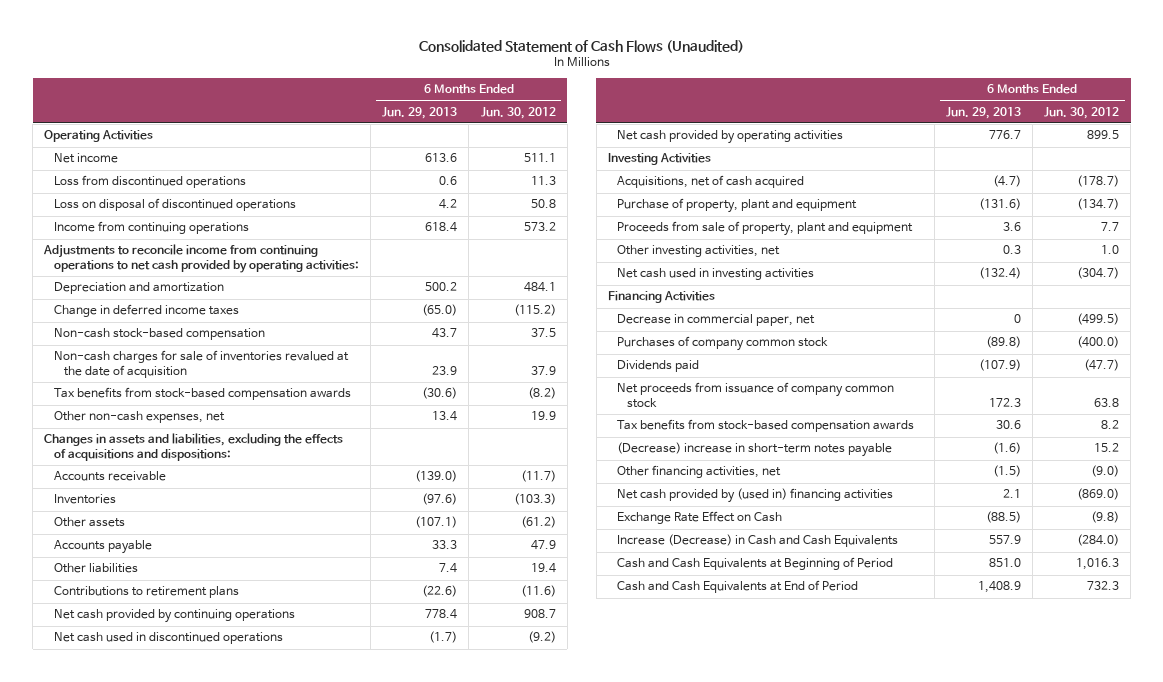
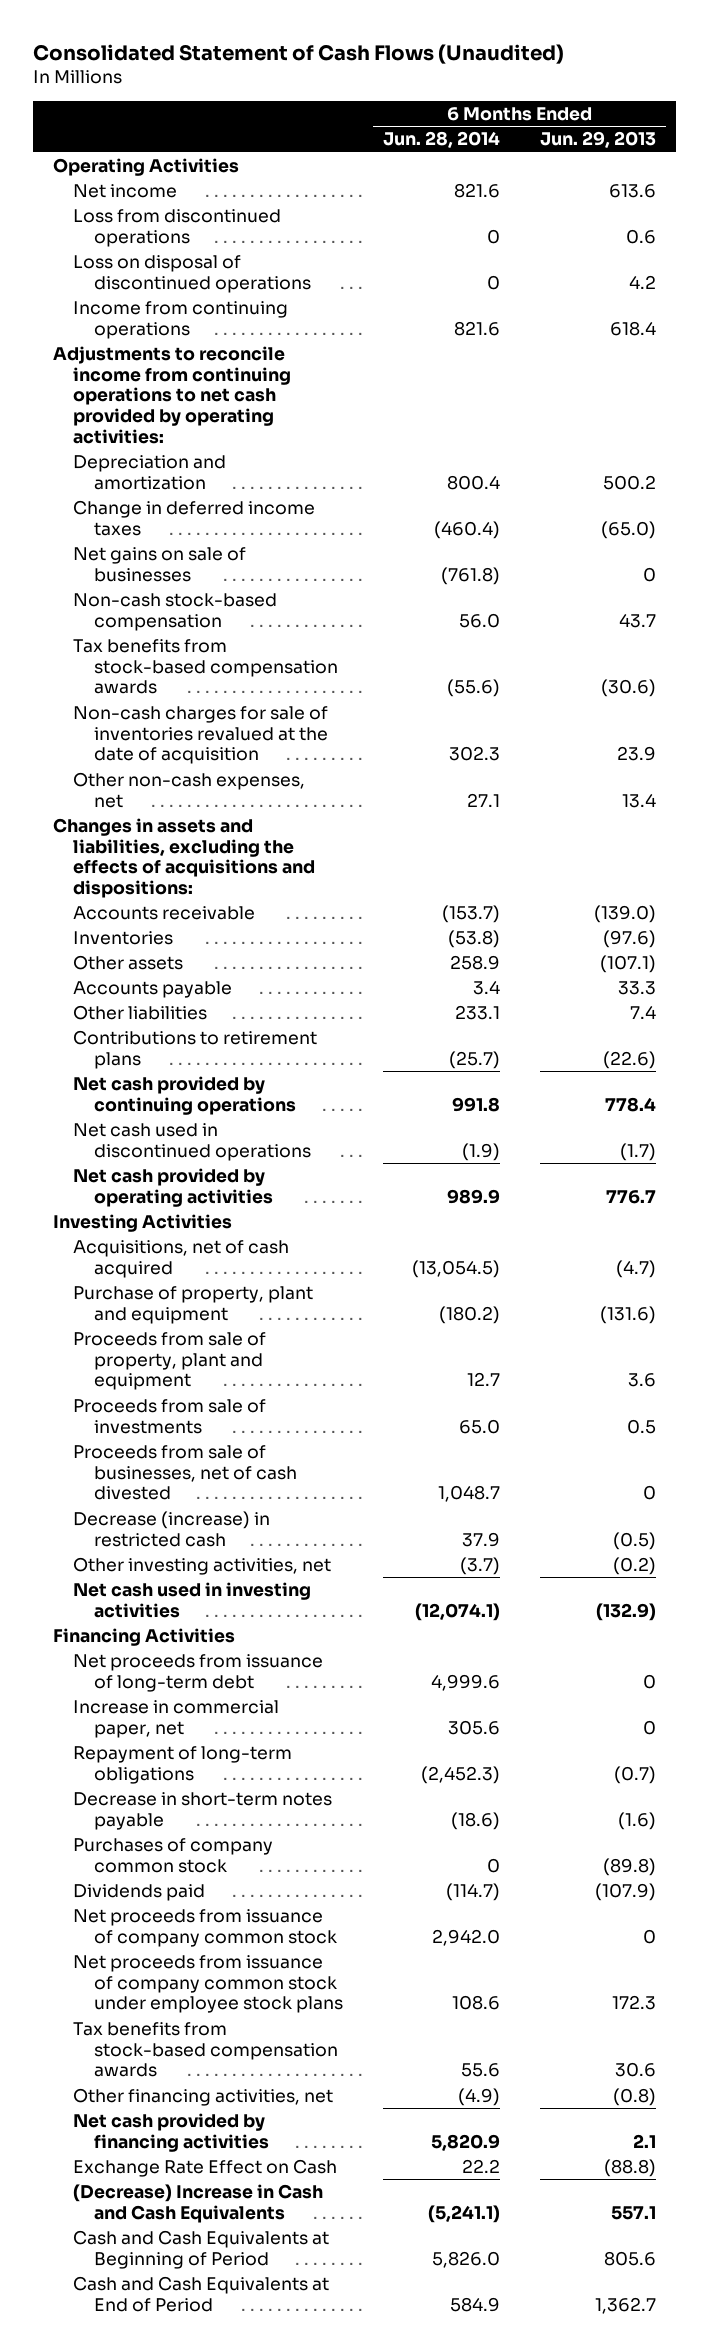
[480,106,556,119] Jun. 30, 2012 -> none
none -> [383,131,501,149] Jun. 28, 2014
none -> [73,547,247,582] Net gains on sale of businesses
[54,350,350,378] Non-cash charges for sale of inventories revalued at the date of acquisition -> [73,706,329,765] Non-cash charges for sale of inventories revalued at the date of acquisition
none -> [73,1399,267,1434] Proceeds from sale of investments
none -> [73,1445,297,1501] Proceeds from sale of businesses, net of cash divested
none -> [73,1511,271,1547] Decrease (increase) in restricted cash
[1002,245,1021,255] 0.3 -> [613,1557,657,1576] (0.2)
[978,267,1021,280] (132.4) -> [596,1602,657,1621] (132.9)
none -> [73,1654,324,1692] Net proceeds from issuance of long-term debt
[617,314,816,327] Decrease in commercial paper, net -> [73,1700,280,1738] Increase in commercial paper, net
none -> [73,1746,293,1784] Repayment of long-term obligations
none -> [73,1792,333,1830] Decrease in short-term notes payable
[988,397,1021,407] 172.3 -> [643,1928,657,1944] 0
none -> [73,1955,343,2014] Net proceeds from issuance of company common stock under employee stock plans
[617,442,893,458] (Decrease) increase in short-term notes payable -> none
[992,465,1021,478] (1.5) -> [613,2088,657,2107] (0.8)
[617,488,894,504] Net cash provided by (used in) financing activities -> [73,2113,269,2152] Net cash provided by financing activities
[985,511,1021,524] (88.5) -> [604,2159,657,2178] (88.8)
[617,534,899,548] Increase (Decrease) in Cash and Cash Equivalents -> [73,2184,324,2223] (Decrease) Increase in Cash and Cash Equivalents
[988,535,1021,545] 557.9 -> [611,2205,657,2220] 557.1
[988,558,1021,568] 851.0 -> [604,2250,657,2266] 805.6
[977,581,1021,594] 1,408.9 -> [595,2296,657,2314] 1,362.7

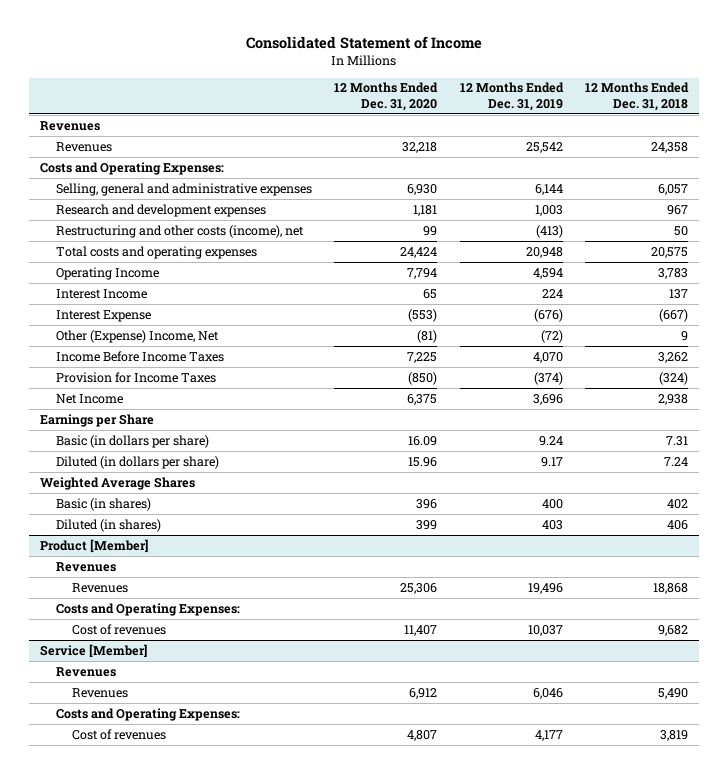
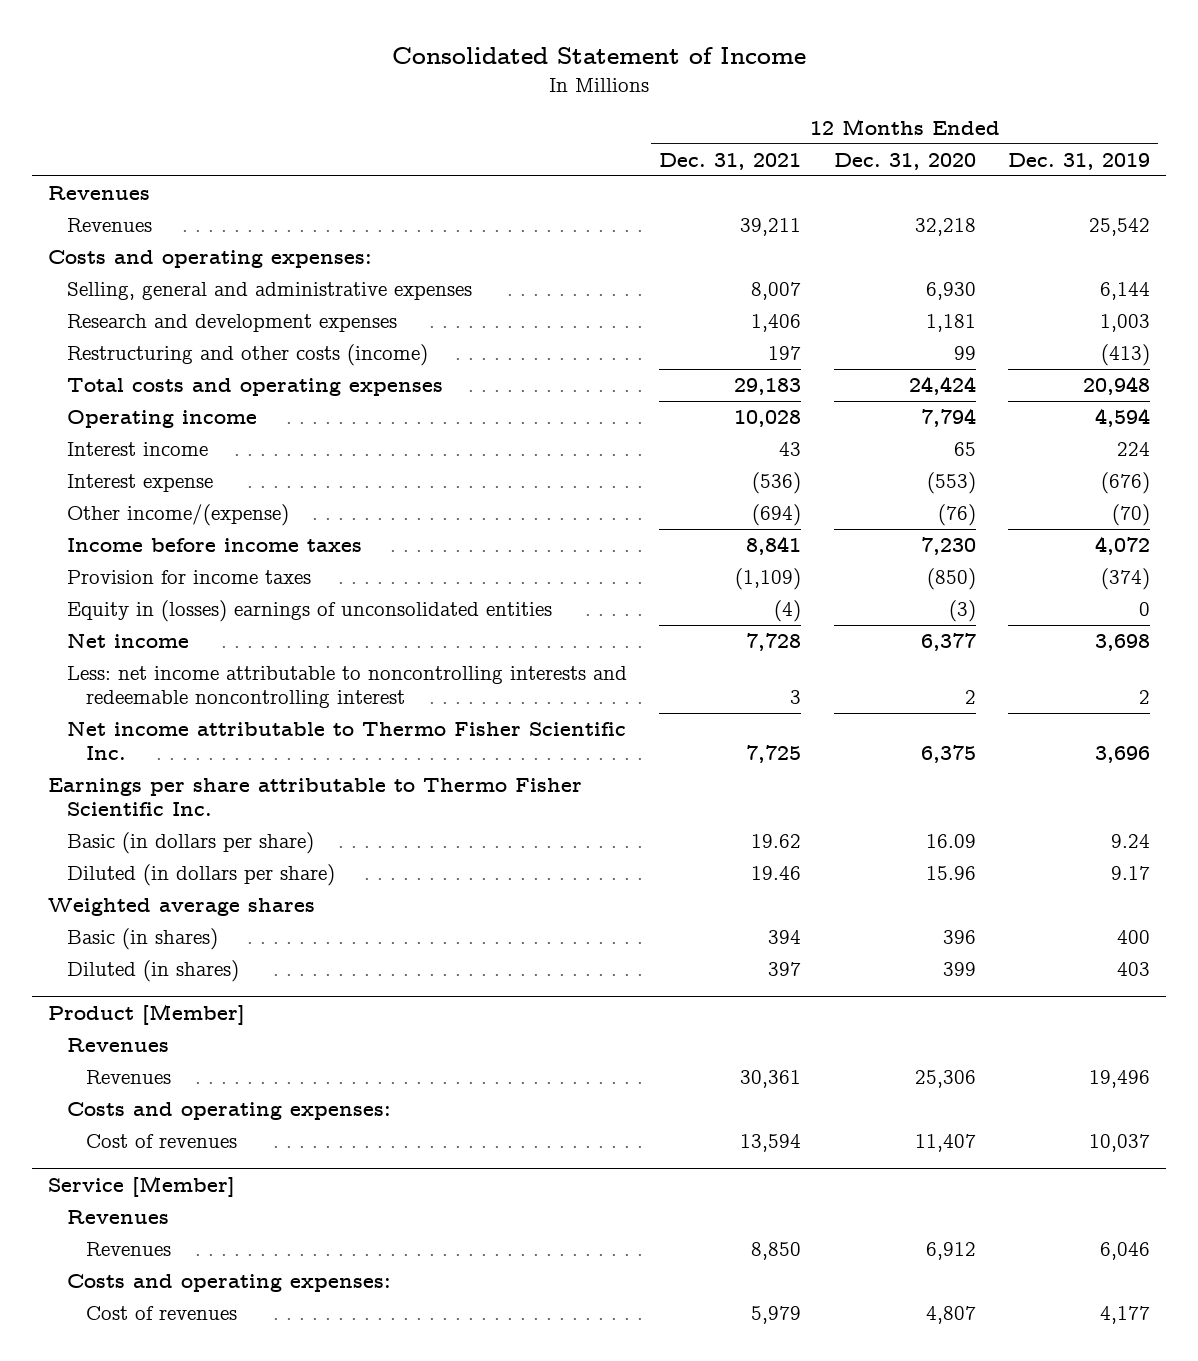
[585,82,690,112] 12 Months Ended Dec. 31, 2018 -> none
none -> [659,152,802,170] Dec. 31, 2021
[39,161,224,175] Costs and Operating Expenses: -> [48,250,373,269] Costs and operating expenses:
[55,224,304,238] Restructuring and other costs (income), net -> [67,344,429,367] Restructuring and other costs (income)
[55,266,159,280] Operating Income -> [67,410,258,429] Operating income
[55,288,147,299] Interest Income -> [67,442,209,457] Interest income
[55,309,151,322] Interest Expense -> [67,474,214,493] Interest expense
[55,329,219,343] Other (Expense) Income, Net -> [67,504,290,527] Other income/(expense)
[417,329,438,343] (81) -> [937,504,976,527] (76)
[540,329,563,343] (72) -> [1111,504,1150,527] (70)
[55,350,224,362] Income Before Income Taxes -> [67,538,363,553] Income before income taxes
[407,351,438,363] 7,225 -> [920,537,976,556] 7,230
[532,351,563,363] 4,070 -> [1094,536,1150,556] 4,072
[55,371,216,383] Provision for Income Taxes -> [67,570,312,585] Provision for income taxes
none -> [67,600,553,623] Equity in (losses) earnings of unconsolidated entities
none -> [67,633,190,649] Net income
none -> [67,666,628,708] Less: net income attributable to noncontrolling interests and redeemable noncontrolling interest
[55,393,123,404] Net Income -> [67,721,627,760] Net income attributable to Thermo Fisher Scientific Inc.
[39,413,154,427] Earnings per Share -> [48,778,583,816] Earnings per share attributable to Thermo Fisher Scientific Inc.
[39,476,195,490] Weighted Average Shares -> [48,898,316,917] Weighted average shares
[55,602,240,616] Costs and Operating Expenses: -> [67,1102,392,1121] Costs and operating expenses:
[55,707,240,721] Costs and Operating Expenses: -> [67,1274,392,1293] Costs and operating expenses:

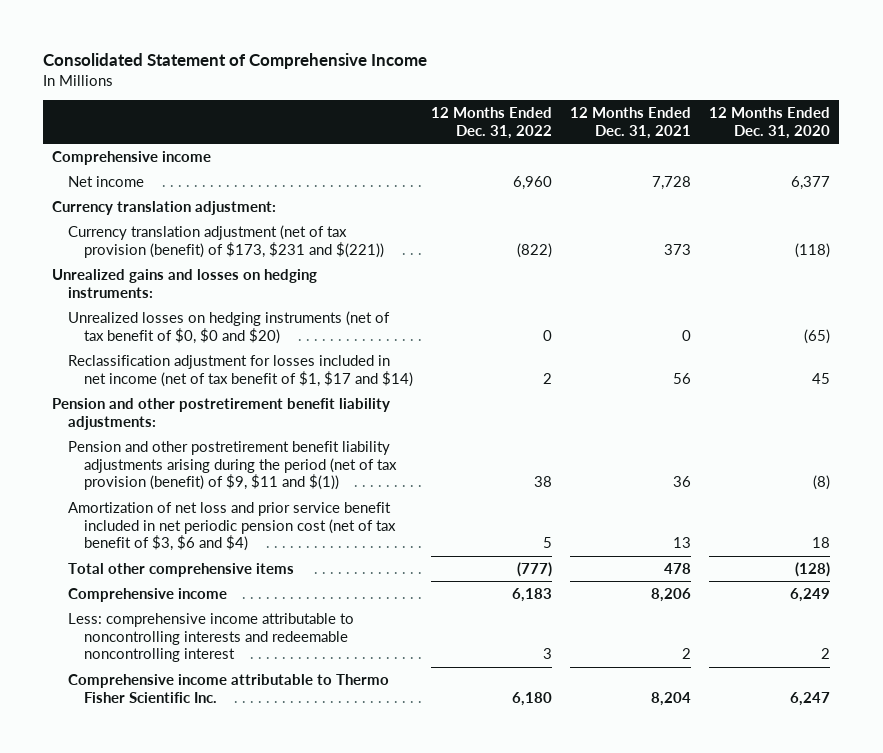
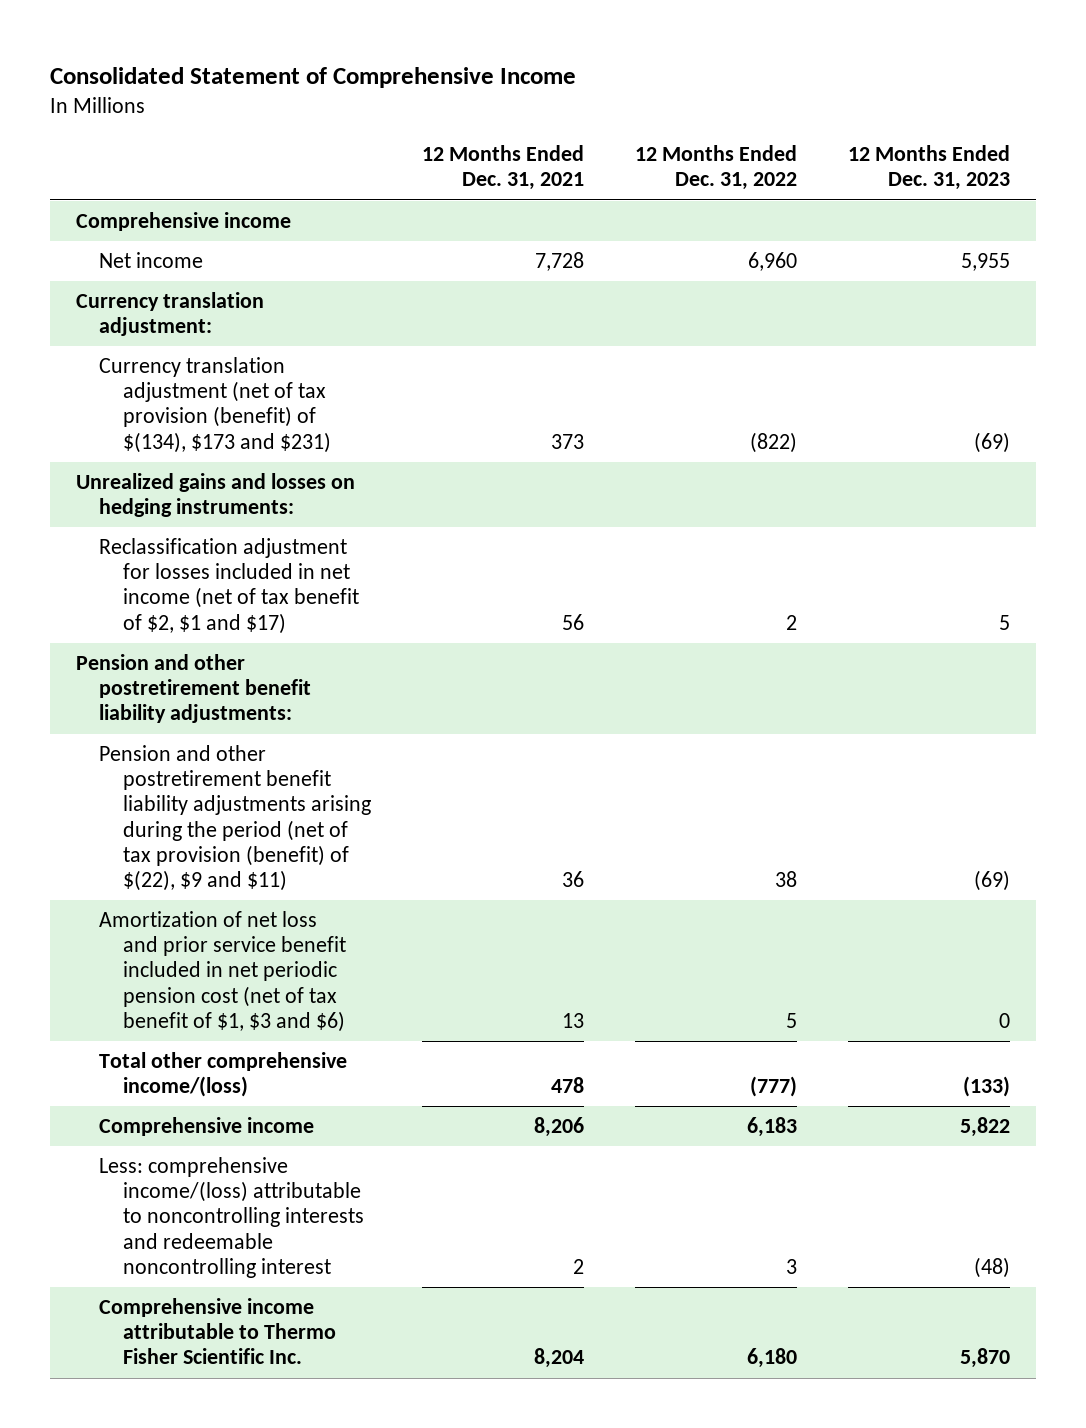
[709,106,831,139] 12 Months Ended Dec. 31, 2020 -> none
none -> [848,145,1011,191] 12 Months Ended Dec. 31, 2023
[68,224,385,258] Currency translation adjustment (net of tax provision (benefit) of $173, $231 and $(221)) -> [99,357,331,453] Currency translation adjustment (net of tax provision (benefit) of $(134), $173 and $231)
[68,310,391,344] Unrealized losses on hedging instruments (net of tax benefit of $0, $0 and $20) -> none
[68,354,414,387] Reclassification adjustment for losses included in net income (net of tax benefit of $1, $17 and $14) -> [99,538,359,634] Reclassification adjustment for losses included in net income (net of tax benefit of $2, $1 and $17)
[68,440,398,491] Pension and other postretirement benefit liability adjustments arising during the period (net of tax provision (benefit) of $9, $11 and $(1)) -> [99,745,371,892] Pension and other postretirement benefit liability adjustments arising during the period (net of tax provision (benefit) of $(22), $9 and $11)
[68,501,397,552] Amortization of net loss and prior service benefit included in net periodic pension cost (net of tax benefit of $3, $6 and $4) -> [99,911,346,1032] Amortization of net loss and prior service benefit included in net periodic pension cost (net of tax benefit of $1, $3 and $6)
[68,562,295,577] Total other comprehensive items -> [99,1052,348,1098] Total other comprehensive income/(loss)
[68,612,355,663] Less: comprehensive income attributable to noncontrolling interests and redeemable noncontrolling interest -> [99,1157,364,1278] Less: comprehensive income/(loss) attributable to noncontrolling interests and redeemable noncontrolling interest

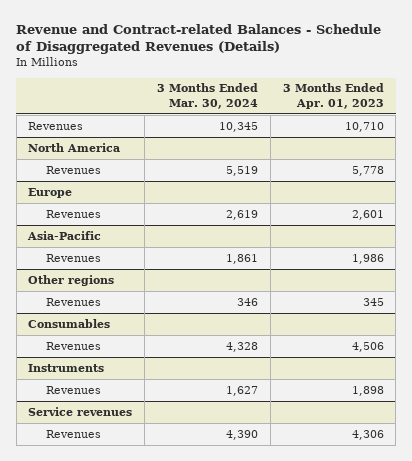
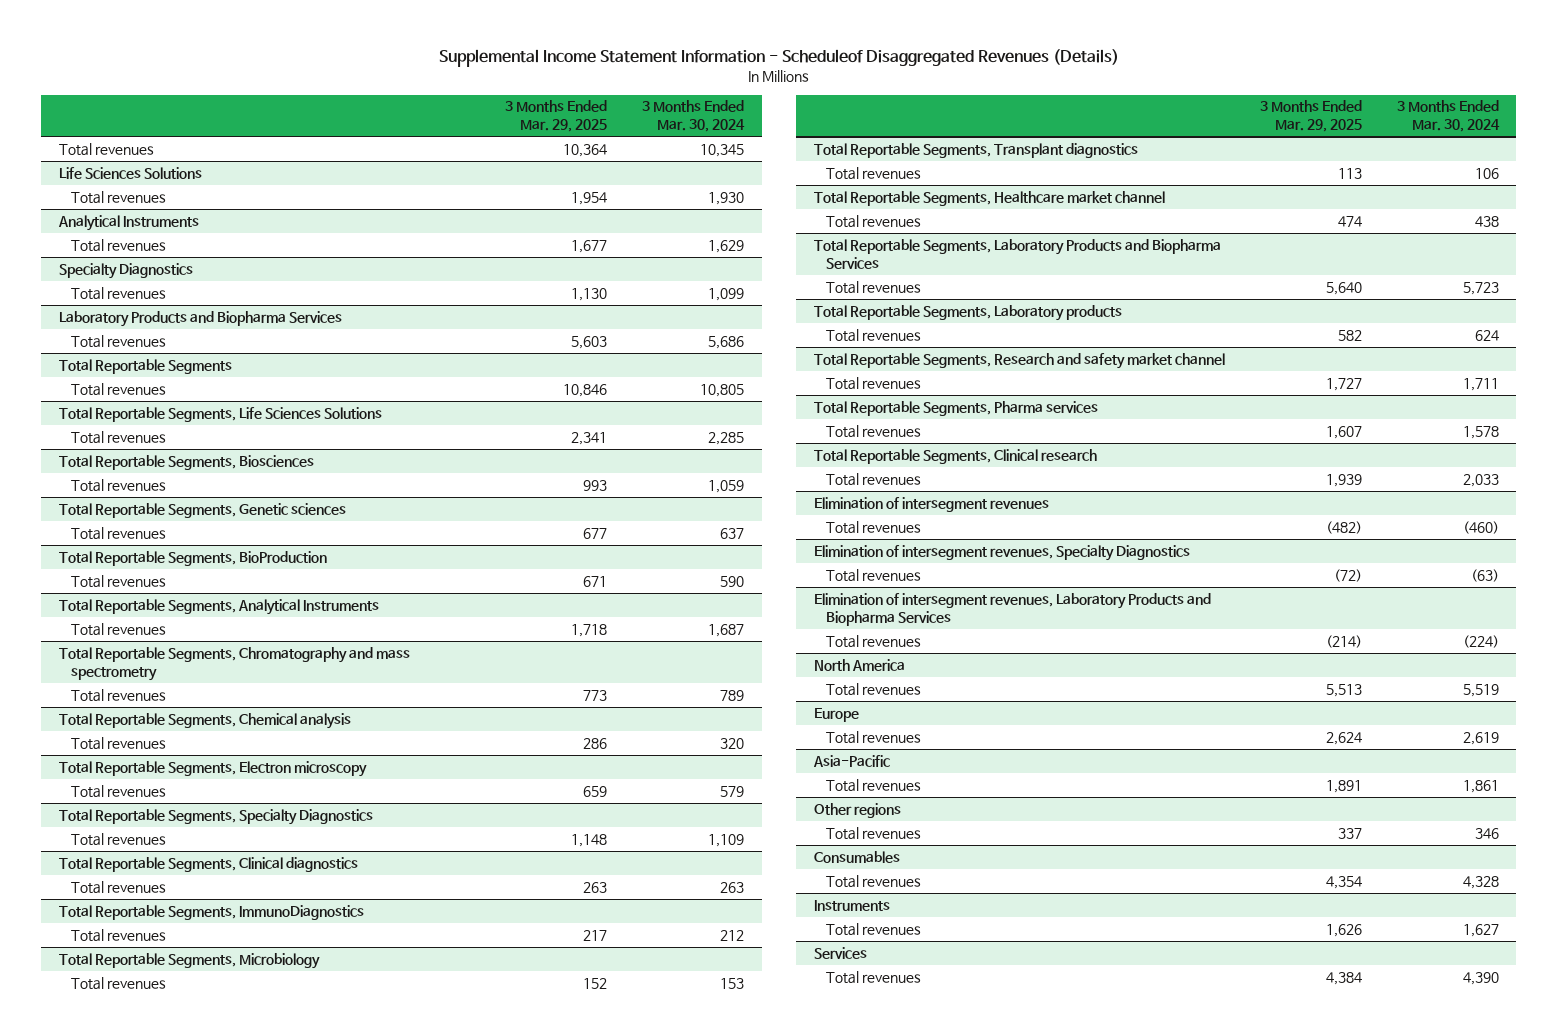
[16,23,382,55] Revenue and Contract-related Balances - Schedule of Disaggregated Revenues (Details) -> [438,49,1119,68] Supplemental Income Statement Information - Scheduleof Disaggregated Revenues (Details)
[282,83,384,109] 3 Months Ended Apr. 01, 2023 -> none
none -> [504,100,607,133] 3 Months Ended Mar. 29, 2025
[28,121,84,130] Revenues -> [58,142,154,156] Total revenues
none -> [58,166,202,179] Life Sciences Solutions
none -> [71,190,167,204] Total revenues
none -> [57,214,199,231] Analytical Instruments
none -> [71,238,167,252] Total revenues
none -> [58,262,193,279] Specialty Diagnostics
none -> [71,286,167,300] Total revenues
none -> [58,310,342,327] Laboratory Products and Biopharma Services
none -> [71,334,167,348] Total revenues
none -> [58,358,232,374] Total Reportable Segments
none -> [71,382,167,396] Total revenues
none -> [58,406,382,422] Total Reportable Segments, Life Sciences Solutions
none -> [71,430,167,444] Total revenues
none -> [58,454,314,470] Total Reportable Segments, Biosciences
none -> [71,478,167,492] Total revenues
none -> [58,502,346,518] Total Reportable Segments, Genetic sciences
none -> [71,526,167,540] Total revenues
none -> [58,550,327,566] Total Reportable Segments, BioProduction
none -> [71,574,167,588] Total revenues
none -> [58,598,379,615] Total Reportable Segments, Analytical Instruments
none -> [71,622,167,636] Total revenues
none -> [58,646,410,681] Total Reportable Segments, Chromatography and mass spectrometry
none -> [71,688,167,702] Total revenues
none -> [58,712,351,729] Total Reportable Segments, Chemical analysis
none -> [71,736,167,750] Total revenues
none -> [58,760,367,777] Total Reportable Segments, Electron microscopy
none -> [71,784,167,798] Total revenues
none -> [58,808,373,825] Total Reportable Segments, Specialty Diagnostics
none -> [71,832,167,846] Total revenues
none -> [58,856,358,872] Total Reportable Segments, Clinical diagnostics
none -> [71,880,167,894] Total revenues
none -> [58,904,364,920] Total Reportable Segments, ImmunoDiagnostics
none -> [71,928,167,942] Total revenues
none -> [58,952,320,969] Total Reportable Segments, Microbiology
none -> [71,976,167,990] Total revenues
none -> [813,142,1138,158] Total Reportable Segments, Transplant diagnostics
none -> [826,166,922,180] Total revenues
none -> [813,190,1165,206] Total Reportable Segments, Healthcare market channel
none -> [826,214,922,228] Total revenues
none -> [813,238,1221,269] Total Reportable Segments, Laboratory Products and Biopharma Services
none -> [826,280,922,294] Total revenues
none -> [813,304,1122,321] Total Reportable Segments, Laboratory products
none -> [826,328,922,342] Total revenues
none -> [813,352,1225,369] Total Reportable Segments, Research and safety market channel
none -> [826,376,922,390] Total revenues
none -> [813,400,1098,416] Total Reportable Segments, Pharma services
none -> [826,424,922,438] Total revenues
none -> [813,448,1097,464] Total Reportable Segments, Clinical research
none -> [826,472,922,486] Total revenues
none -> [813,496,1049,512] Elimination of intersegment revenues
none -> [826,520,922,534] Total revenues
none -> [813,544,1190,561] Elimination of intersegment revenues, Specialty Diagnostics
none -> [826,568,922,582] Total revenues
none -> [813,592,1211,626] Elimination of intersegment revenues, Laboratory Products and Biopharma Services
none -> [826,634,922,648] Total revenues
[45,165,101,174] Revenues -> [826,682,922,696] Total revenues
[45,209,101,218] Revenues -> [826,730,922,744] Total revenues
[45,253,101,262] Revenues -> [826,778,922,792] Total revenues
[45,297,101,306] Revenues -> [826,826,922,840] Total revenues
[45,341,101,350] Revenues -> [826,874,922,888] Total revenues
[45,385,101,394] Revenues -> [826,922,922,936] Total revenues
[28,406,133,416] Service revenues -> [813,946,867,959] Services
[45,429,101,438] Revenues -> [826,970,922,984] Total revenues

